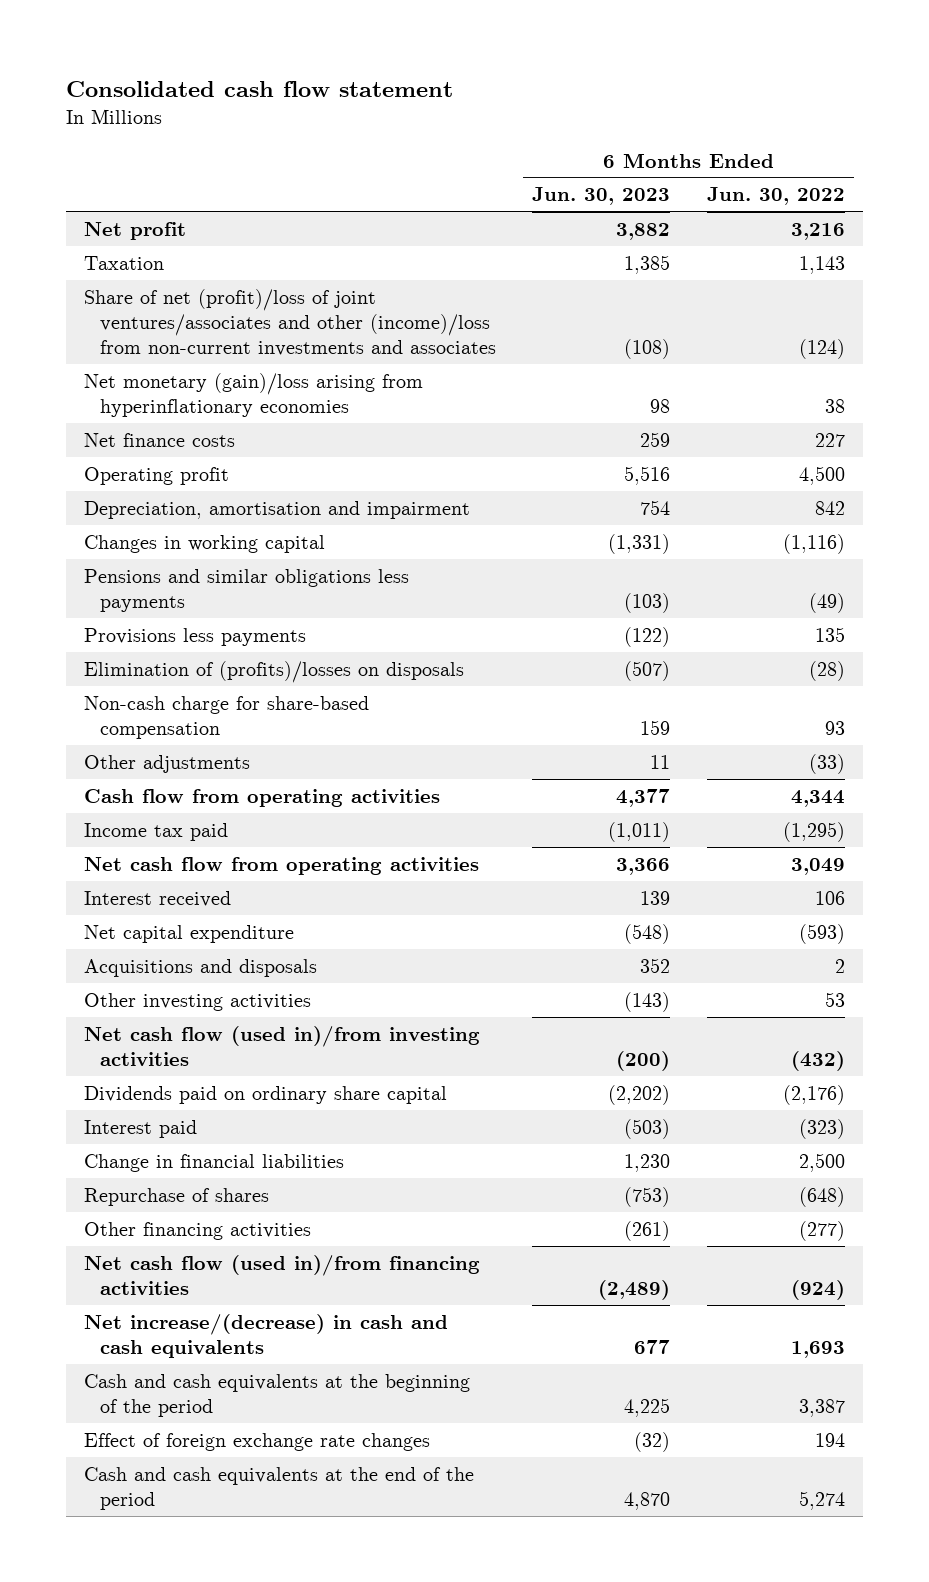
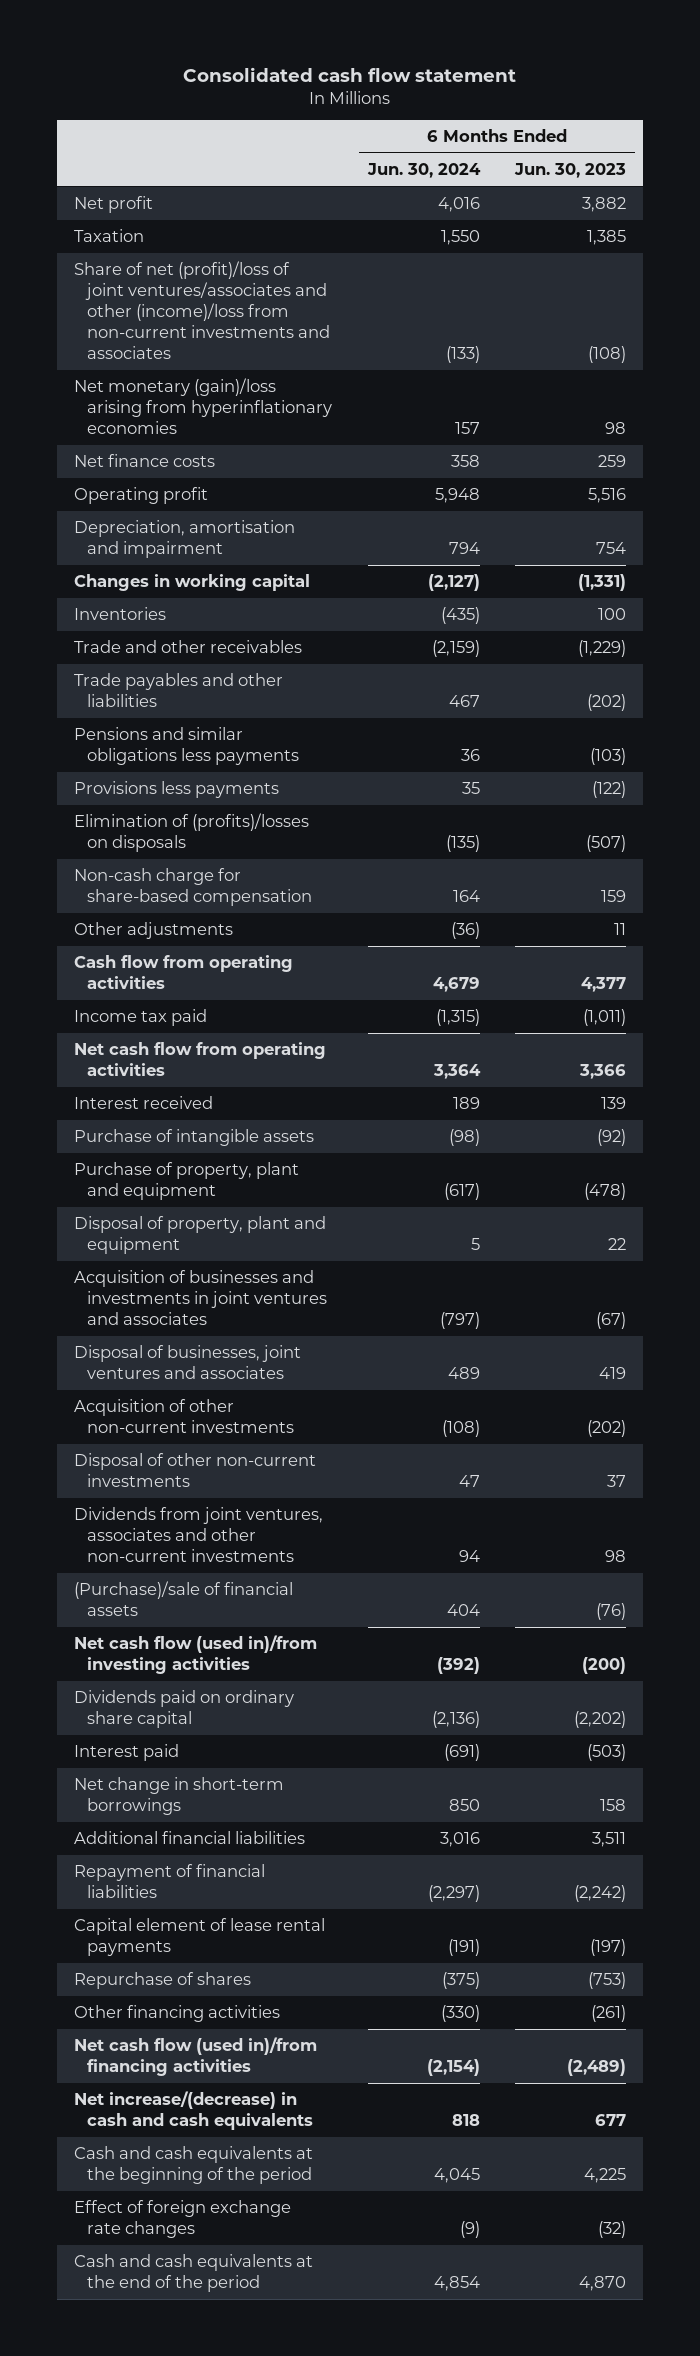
[706,187,845,206] Jun. 30, 2022 -> none
none -> [366,163,481,179] Jun. 30, 2024
none -> [74,607,167,621] Inventories
none -> [74,640,303,654] Trade and other receivables
none -> [74,673,284,708] Trade payables and other liabilities
[84,924,295,943] Net capital expenditure -> none
[84,958,318,977] Acquisitions and disposals -> none
[84,992,312,1011] Other investing activities -> none
none -> [74,1129,315,1147] Purchase of intangible assets
none -> [74,1162,300,1201] Purchase of property, plant and equipment
none -> [74,1216,327,1255] Disposal of property, plant and equipment
none -> [74,1270,328,1326] Acquisition of businesses and investments in joint ventures and associates
none -> [74,1345,302,1380] Disposal of businesses, joint ventures and associates
none -> [74,1399,295,1434] Acquisition of other non-current investments
none -> [74,1453,317,1488] Disposal of other non-current investments
none -> [74,1507,324,1563] Dividends from joint ventures, associates and other non-current investments
none -> [74,1581,294,1617] (Purchase)/sale of financial assets
[84,1153,345,1172] Change in financial liabilities -> none
none -> [74,1777,285,1816] Net change in short-term borrowings
none -> [74,1831,306,1845] Additional financial liabilities
none -> [74,1864,266,1899] Repayment of financial liabilities
none -> [74,1918,326,1957] Capital element of lease rental payments

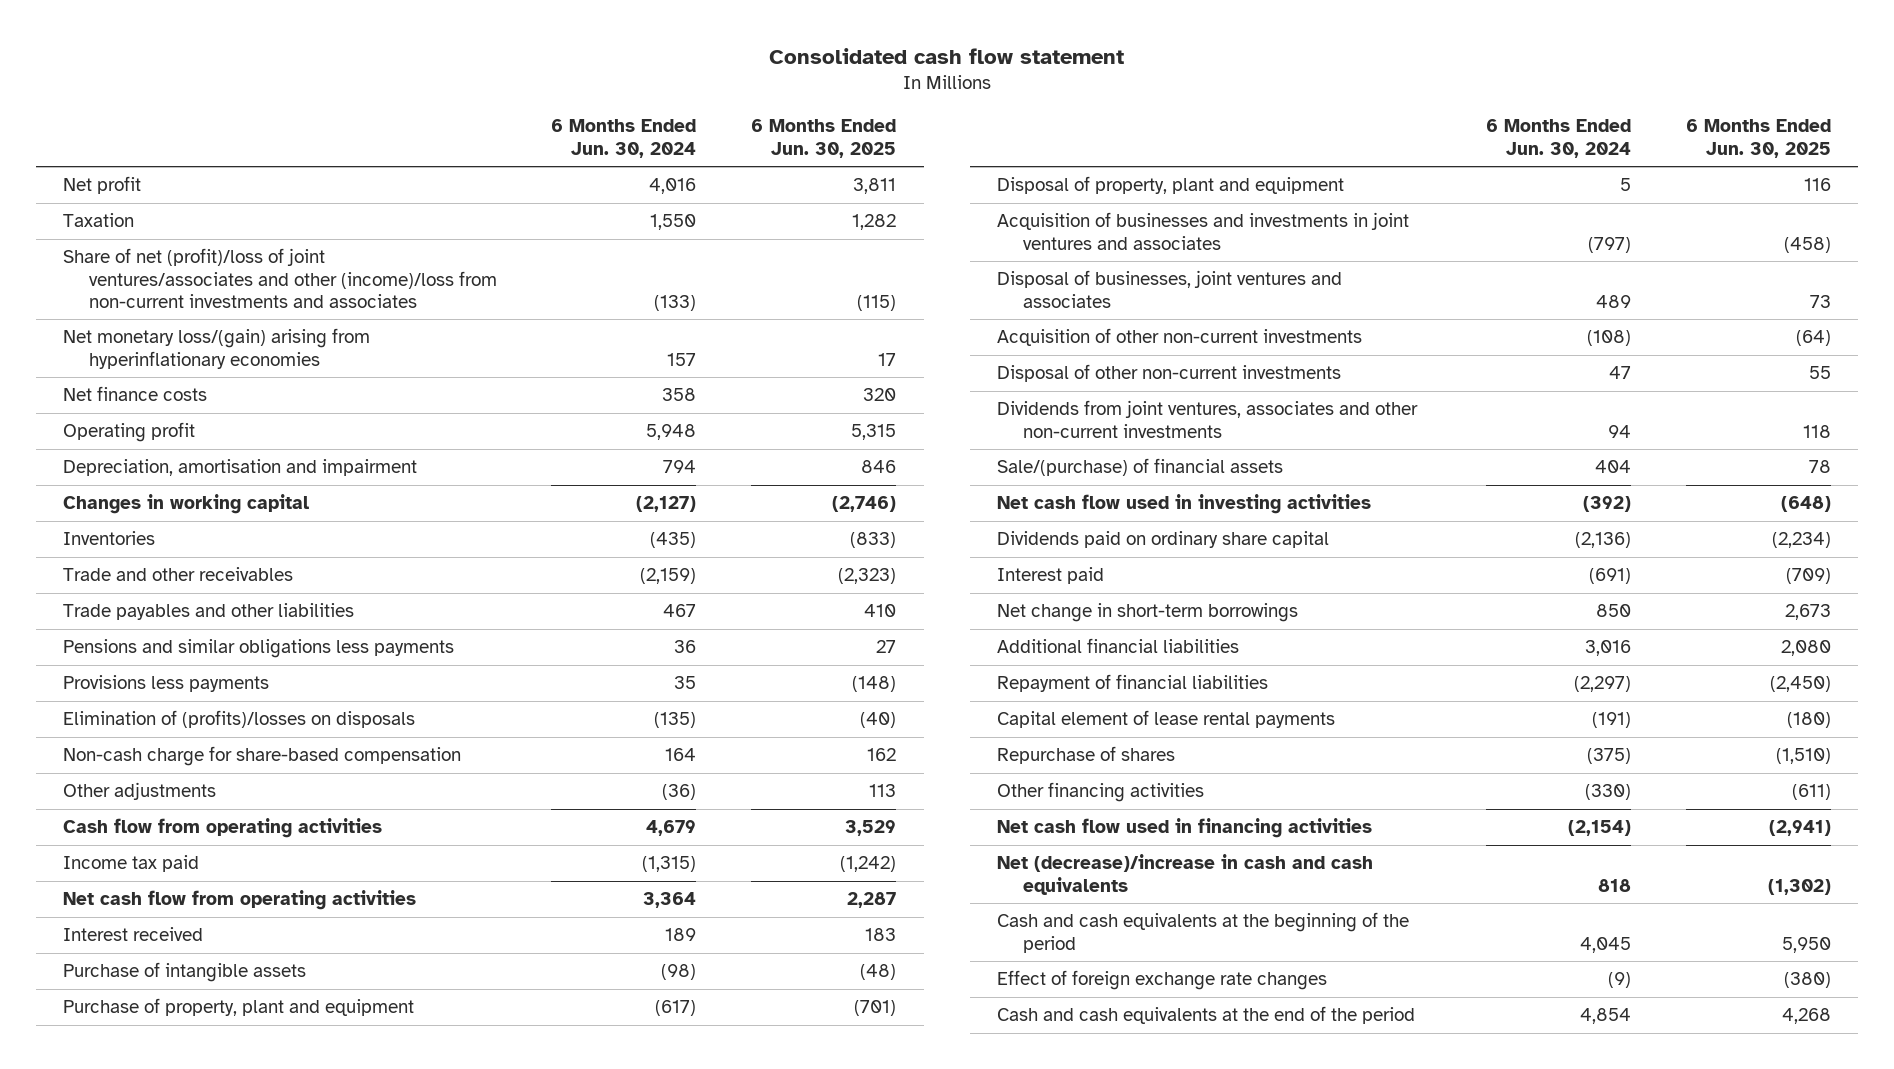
[513,163,626,179] Jun. 30, 2023 -> none
none -> [751,119,897,158] 6 Months Ended Jun. 30, 2025
[74,378,333,435] Net monetary (gain)/loss arising from hyperinflationary economies -> [63,328,371,369] Net monetary loss/(gain) arising from hyperinflationary economies
[74,1581,294,1617] (Purchase)/sale of financial assets -> [997,458,1284,477] Sale/(purchase) of financial assets
[74,1635,318,1675] Net cash flow (used in)/from investing activities -> [997,494,1372,515] Net cash flow used in investing activities
[74,2037,318,2077] Net cash flow (used in)/from financing activities -> [997,818,1373,839] Net cash flow used in financing activities
[74,2091,314,2131] Net increase/(decrease) in cash and cash equivalents -> [997,854,1374,895] Net (decrease)/increase in cash and cash equivalents

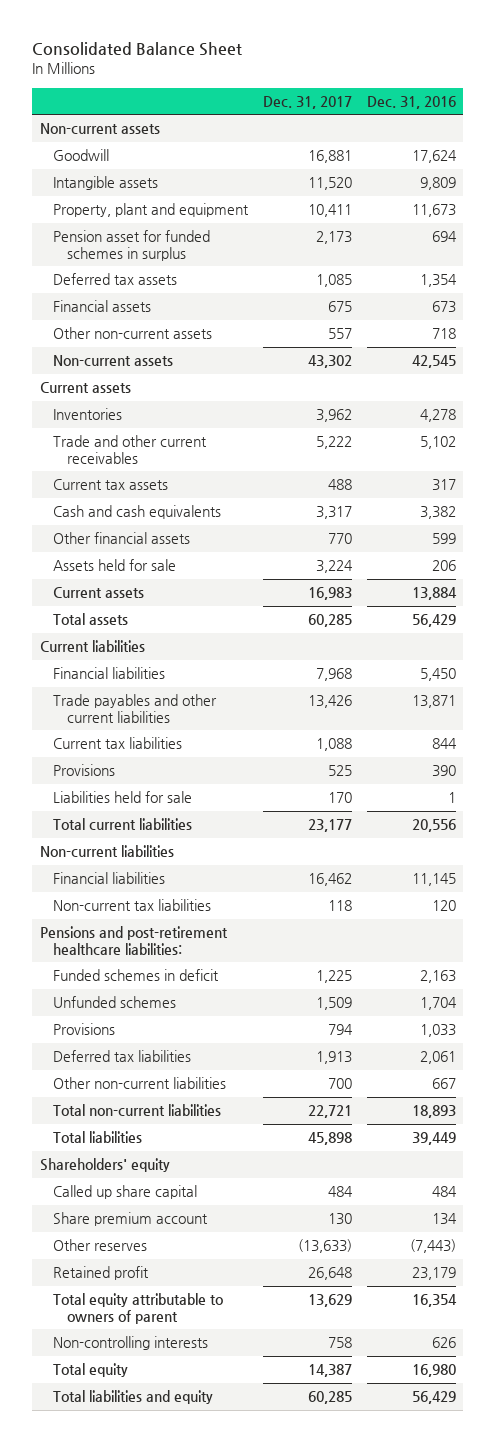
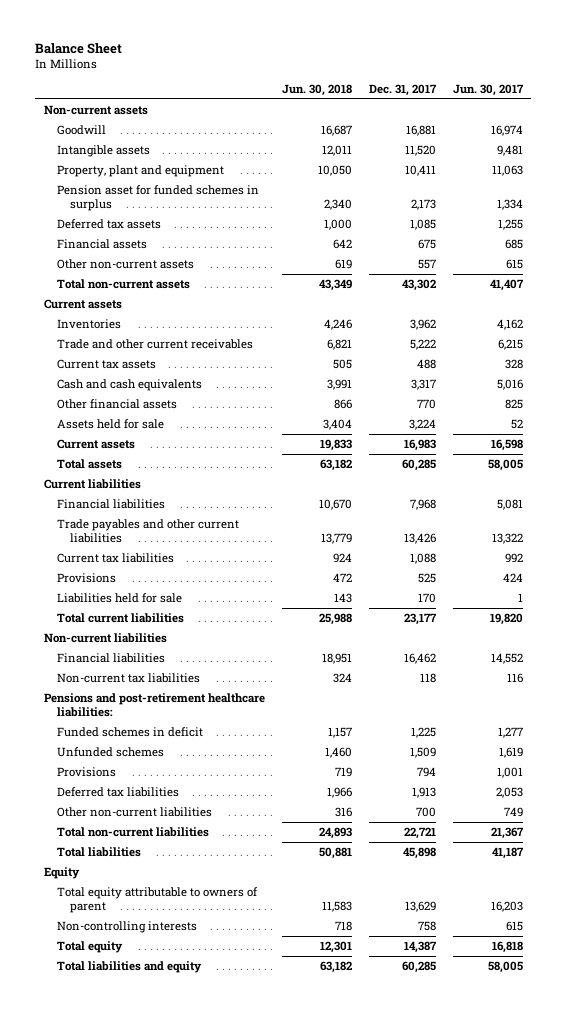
[32,42,243,57] Consolidated Balance Sheet -> [35,42,123,54] Balance Sheet
[366,95,456,109] Dec. 31, 2016 -> none
none -> [281,84,352,97] Jun. 30, 2018
none -> [452,84,524,97] Jun. 30, 2017
[53,355,174,367] Non-current assets -> [56,278,190,289] Total non-current assets
[53,1185,198,1200] Called up share capital -> none
[53,1212,209,1227] Share premium account -> none
[53,1239,148,1252] Other reserves -> none
[53,1266,150,1281] Retained profit -> none
[39,1158,170,1173] Shareholders' equity -> [43,866,80,879] Equity

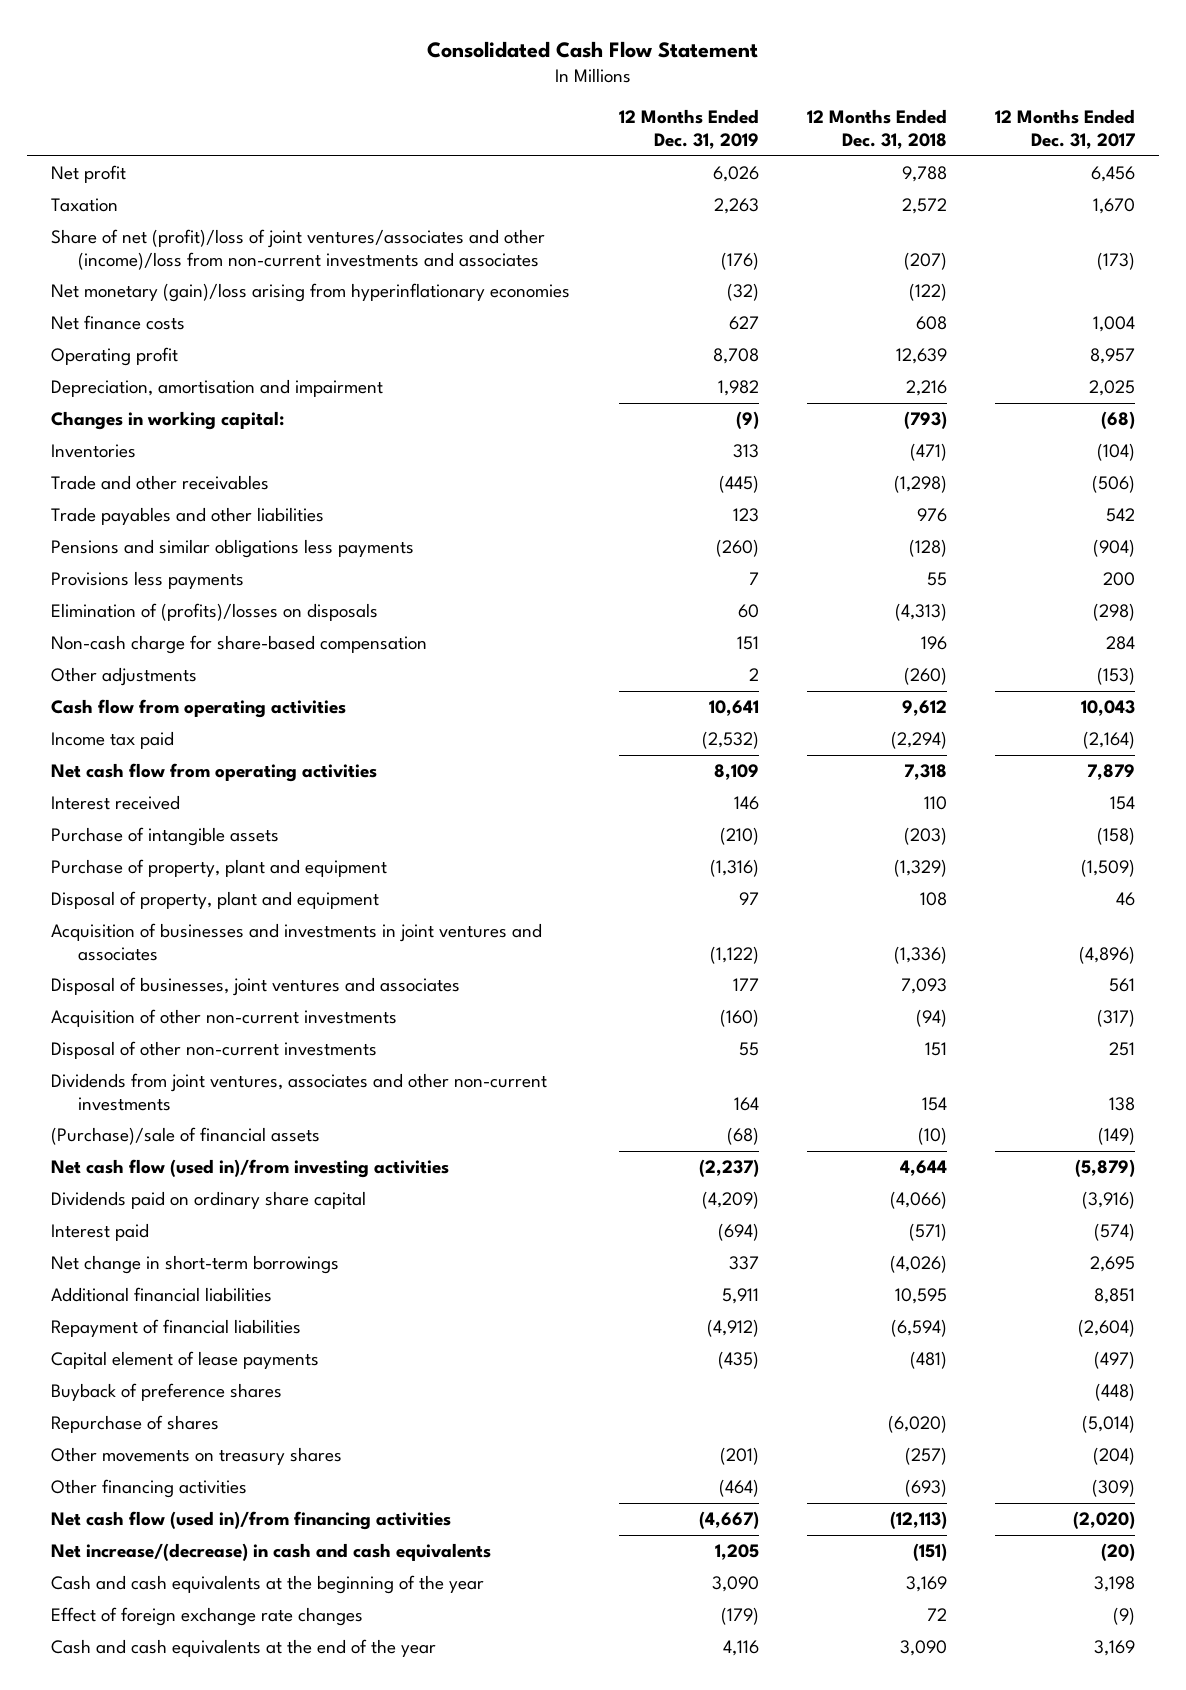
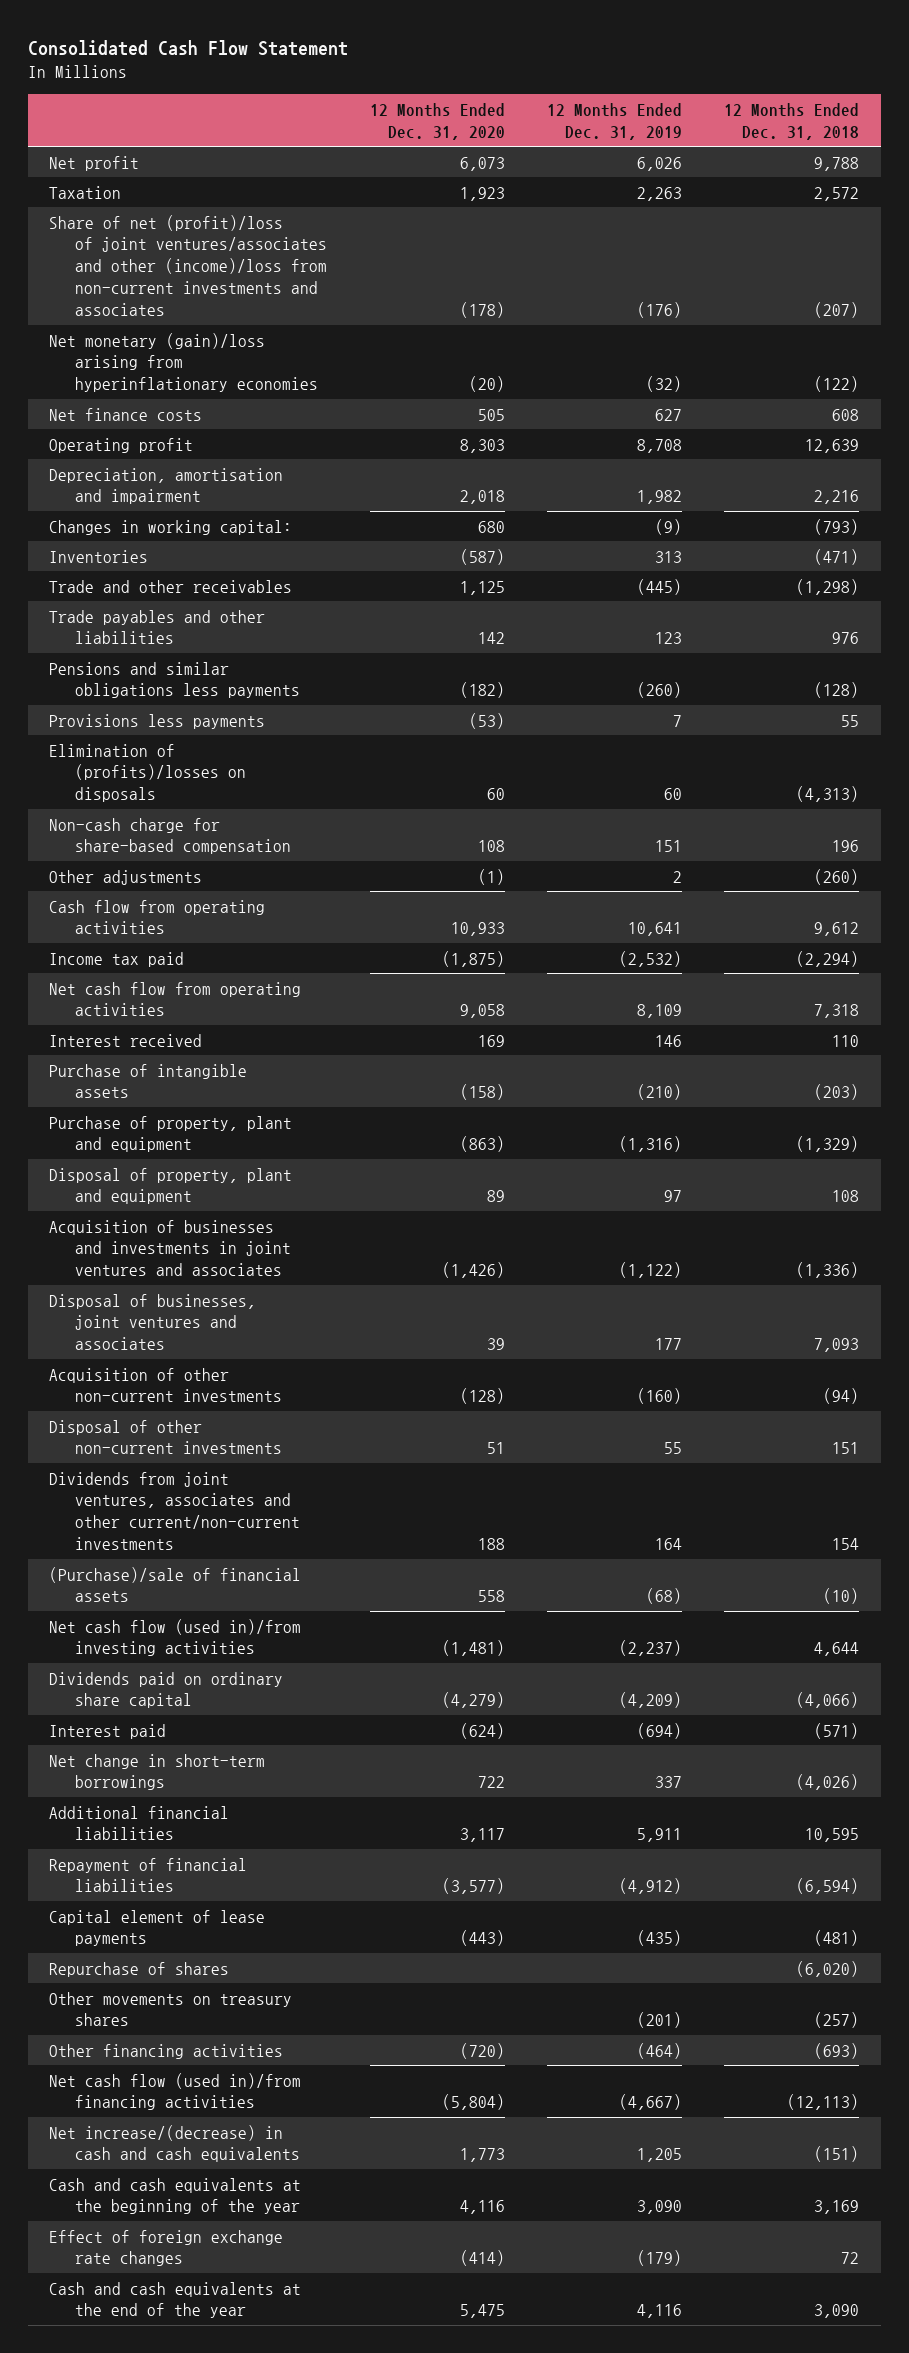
[994,109,1135,149] 12 Months Ended Dec. 31, 2017 -> none
none -> [369,102,505,140] 12 Months Ended Dec. 31, 2020
[51,1073,548,1111] Dividends from joint ventures, associates and other non-current investments -> [49,1471,301,1550] Dividends from joint ventures, associates and other current/non-current investments
[51,1383,283,1402] Buyback of preference shares -> none

